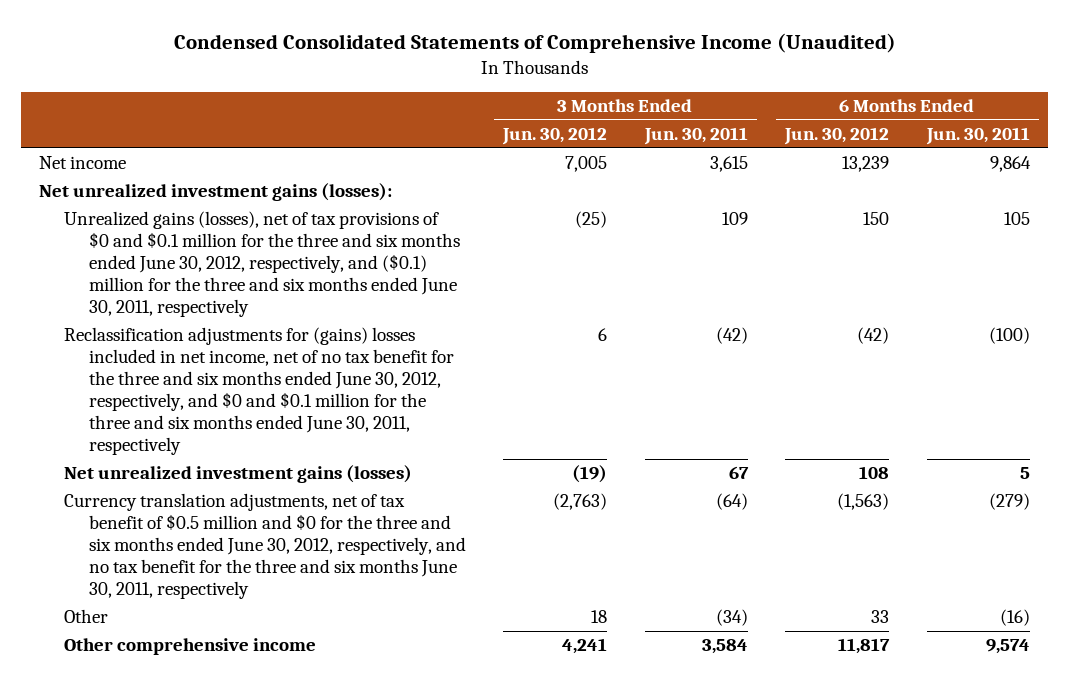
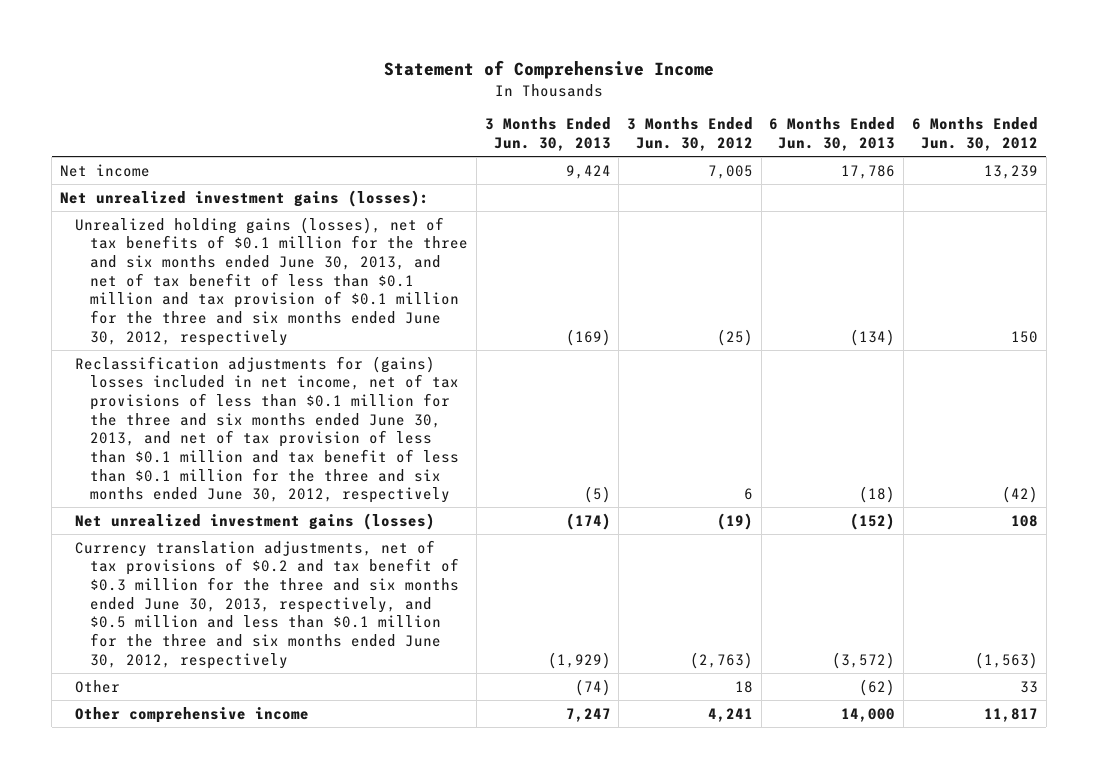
[173,32,896,53] Condensed Consolidated Statements of Comprehensive Income (Unaudited) -> [384,60,715,80] Statement of Comprehensive Income
[643,127,748,146] Jun. 30, 2011 -> none
[925,127,1030,146] Jun. 30, 2011 -> none
none -> [484,117,611,152] 3 Months Ended Jun. 30, 2013
none -> [769,117,896,152] 6 Months Ended Jun. 30, 2013
[64,211,460,318] Unrealized gains (losses), net of tax provisions of $0 and $0.1 million for the three and six months ended June 30, 2012, respectively, and ($0.1) million for the three and six months ended June 30, 2011, respectively -> [75,216,469,346] Unrealized holding gains (losses), net of tax benefits of $0.1 million for the three and six months ended June 30, 2013, and net of tax benefit of less than $0.1 million and tax provision of $0.1 million for the three and six months ended June 30, 2012, respectively
[64,327,454,456] Reclassification adjustments for (gains) losses included in net income, net of no tax benefit for the three and six months ended June 30, 2012, respectively, and $0 and $0.1 million for the three and six months ended June 30, 2011, respectively -> [75,355,460,504] Reclassification adjustments for (gains) losses included in net income, net of tax provisions of less than $0.1 million for the three and six months ended June 30, 2013, and net of tax provision of less than $0.1 million and tax benefit of less than $0.1 million for the three and six months ended June 30, 2012, respectively
[64,493,466,600] Currency translation adjustments, net of tax benefit of $0.5 million and $0 for the three and six months ended June 30, 2012, respectively, and no tax benefit for the three and six months June 30, 2011, respectively -> [75,539,460,669] Currency translation adjustments, net of tax provisions of $0.2 and tax benefit of $0.3 million for the three and six months ended June 30, 2013, respectively, and $0.5 million and less than $0.1 million for the three and six months ended June 30, 2012, respectively

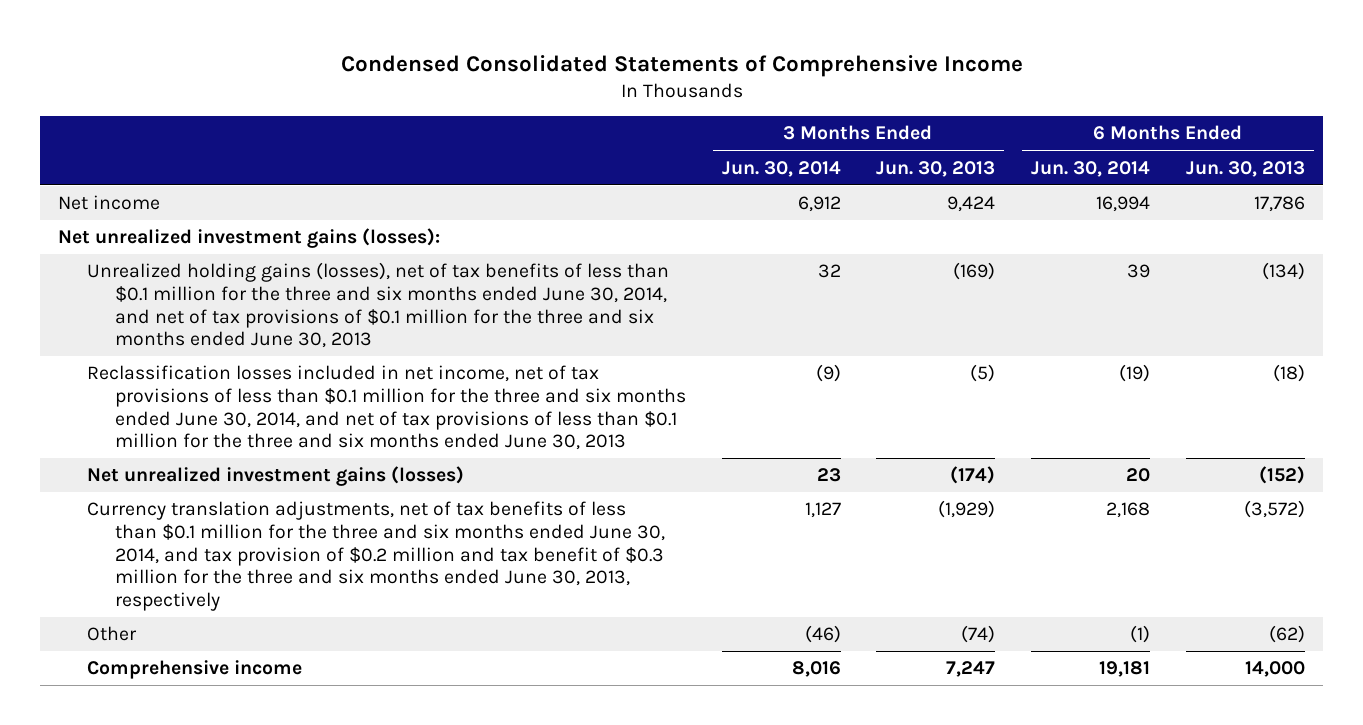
[384,60,715,80] Statement of Comprehensive Income -> [340,54,1023,77] Condensed Consolidated Statements of Comprehensive Income
[627,117,754,152] 3 Months Ended Jun. 30, 2012 -> none
[911,117,1038,152] 6 Months Ended Jun. 30, 2012 -> none
none -> [721,160,841,177] Jun. 30, 2014
none -> [1031,160,1151,177] Jun. 30, 2014
[75,216,469,346] Unrealized holding gains (losses), net of tax benefits of $0.1 million for the three and six months ended June 30, 2013, and net of tax benefit of less than $0.1 million and tax provision of $0.1 million for the three and six months ended June 30, 2012, respectively -> [86,262,669,349] Unrealized holding gains (losses), net of tax benefits of less than $0.1 million for the three and six months ended June 30, 2014, and net of tax provisions of $0.1 million for the three and six months ended June 30, 2013
[75,355,460,504] Reclassification adjustments for (gains) losses included in net income, net of tax provisions of less than $0.1 million for the three and six months ended June 30, 2013, and net of tax provision of less than $0.1 million and tax benefit of less than $0.1 million for the three and six months ended June 30, 2012, respectively -> [86,365,686,451] Reclassification losses included in net income, net of tax provisions of less than $0.1 million for the three and six months ended June 30, 2014, and net of tax provisions of less than $0.1 million for the three and six months ended June 30, 2013
[75,539,460,669] Currency translation adjustments, net of tax provisions of $0.2 and tax benefit of $0.3 million for the three and six months ended June 30, 2013, respectively, and $0.5 million and less than $0.1 million for the three and six months ended June 30, 2012, respectively -> [86,501,665,612] Currency translation adjustments, net of tax benefits of less than $0.1 million for the three and six months ended June 30, 2014, and tax provision of $0.2 million and tax benefit of $0.3 million for the three and six months ended June 30, 2013, respectively
[75,706,310,723] Other comprehensive income -> [86,660,302,680] Comprehensive income

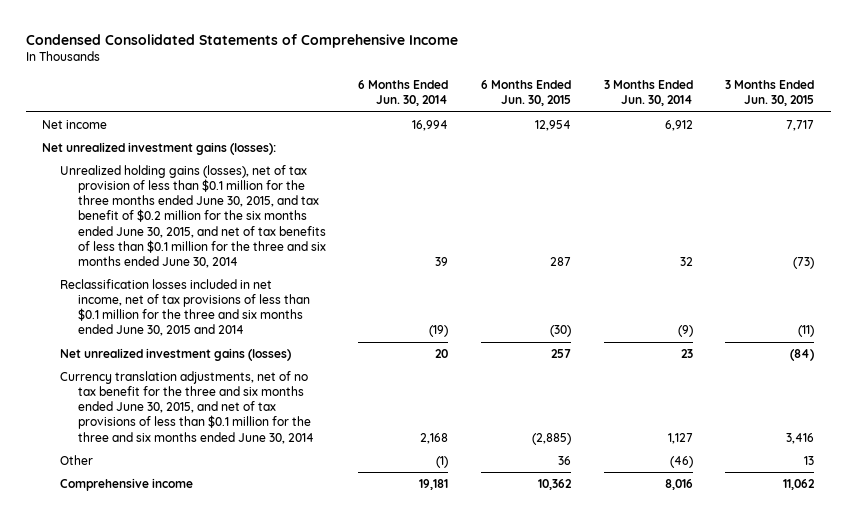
[876,160,996,177] Jun. 30, 2013 -> none
[1185,160,1305,177] Jun. 30, 2013 -> none
none -> [480,80,571,107] 6 Months Ended Jun. 30, 2015
none -> [725,80,815,107] 3 Months Ended Jun. 30, 2015
[86,262,669,349] Unrealized holding gains (losses), net of tax benefits of less than $0.1 million for the three and six months ended June 30, 2014, and net of tax provisions of $0.1 million for the three and six months ended June 30, 2013 -> [59,164,326,269] Unrealized holding gains (losses), net of tax provision of less than $0.1 million for the three months ended June 30, 2015, and tax benefit of $0.2 million for the six months ended June 30, 2015, and net of tax benefits of less than $0.1 million for the three and six months ended June 30, 2014
[86,365,686,451] Reclassification losses included in net income, net of tax provisions of less than $0.1 million for the three and six months ended June 30, 2014, and net of tax provisions of less than $0.1 million for the three and six months ended June 30, 2013 -> [59,278,310,337] Reclassification losses included in net income, net of tax provisions of less than $0.1 million for the three and six months ended June 30, 2015 and 2014
[86,501,665,612] Currency translation adjustments, net of tax benefits of less than $0.1 million for the three and six months ended June 30, 2014, and tax provision of $0.2 million and tax benefit of $0.3 million for the three and six months ended June 30, 2013, respectively -> [59,370,314,444] Currency translation adjustments, net of no tax benefit for the three and six months ended June 30, 2015, and net of tax provisions of less than $0.1 million for the three and six months ended June 30, 2014

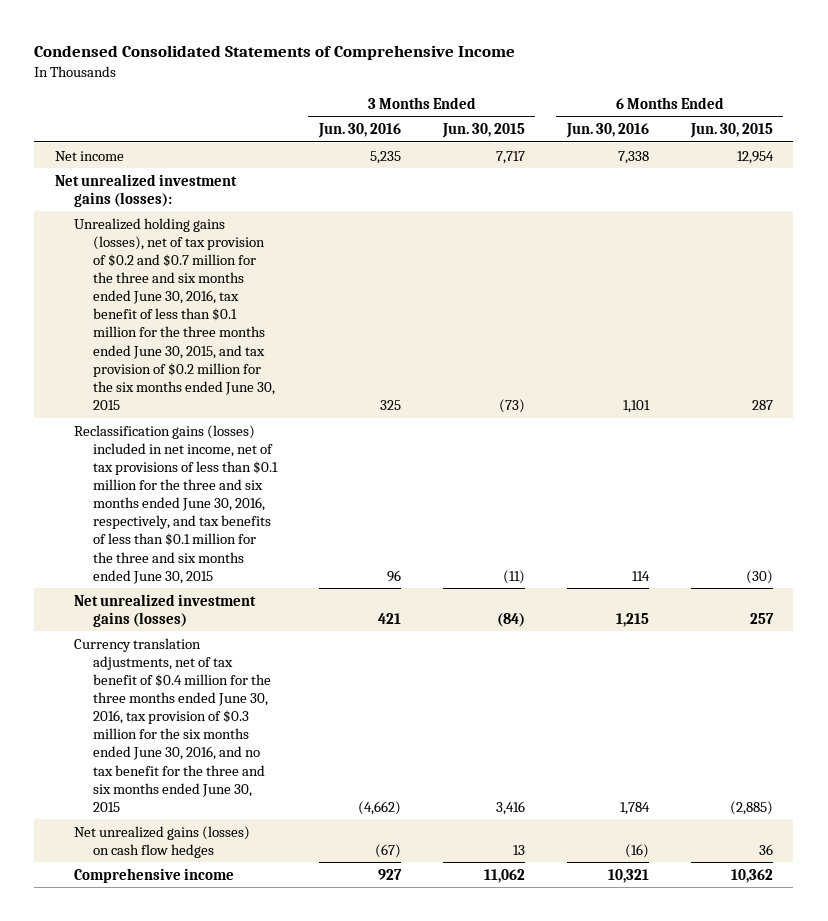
[358,80,449,107] 6 Months Ended Jun. 30, 2014 -> none
[603,80,693,107] 3 Months Ended Jun. 30, 2014 -> none
none -> [317,123,401,139] Jun. 30, 2016
none -> [565,123,649,139] Jun. 30, 2016
[59,164,326,269] Unrealized holding gains (losses), net of tax provision of less than $0.1 million for the three months ended June 30, 2015, and tax benefit of $0.2 million for the six months ended June 30, 2015, and net of tax benefits of less than $0.1 million for the three and six months ended June 30, 2014 -> [73,217,275,410] Unrealized holding gains (losses), net of tax provision of $0.2 and $0.7 million for the three and six months ended June 30, 2016, tax benefit of less than $0.1 million for the three months ended June 30, 2015, and tax provision of $0.2 million for the six months ended June 30, 2015
[59,278,310,337] Reclassification losses included in net income, net of tax provisions of less than $0.1 million for the three and six months ended June 30, 2015 and 2014 -> [73,424,278,584] Reclassification gains (losses) included in net income, net of tax provisions of less than $0.1 million for the three and six months ended June 30, 2016, respectively, and tax benefits of less than $0.1 million for the three and six months ended June 30, 2015
[59,370,314,444] Currency translation adjustments, net of no tax benefit for the three and six months ended June 30, 2015, and net of tax provisions of less than $0.1 million for the three and six months ended June 30, 2014 -> [73,637,271,812] Currency translation adjustments, net of tax benefit of $0.4 million for the three months ended June 30, 2016, tax provision of $0.3 million for the six months ended June 30, 2016, and no tax benefit for the three and six months ended June 30, 2015
[59,454,93,465] Other -> [73,825,250,858] Net unrealized gains (losses) on cash flow hedges

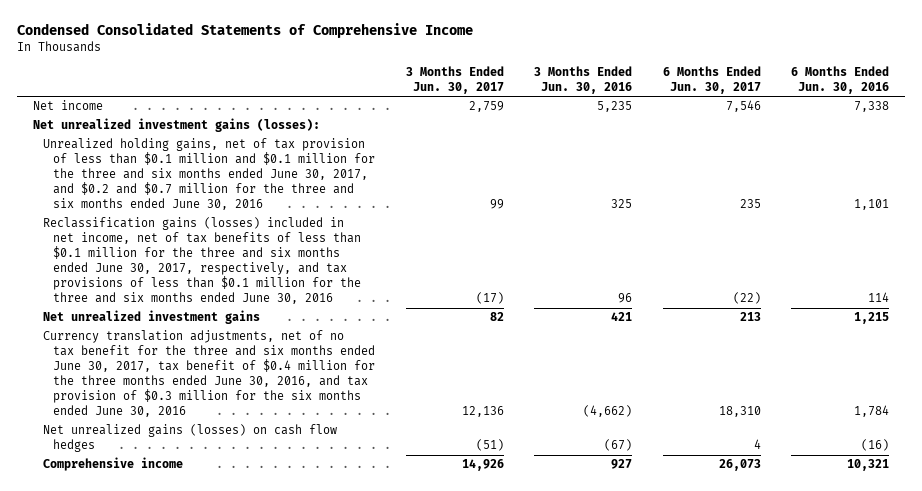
[441,123,525,139] Jun. 30, 2015 -> none
[689,123,773,139] Jun. 30, 2015 -> none
none -> [405,65,504,94] 3 Months Ended Jun. 30, 2017
none -> [662,65,761,94] 6 Months Ended Jun. 30, 2017
[73,217,275,410] Unrealized holding gains (losses), net of tax provision of $0.2 and $0.7 million for the three and six months ended June 30, 2016, tax benefit of less than $0.1 million for the three months ended June 30, 2015, and tax provision of $0.2 million for the six months ended June 30, 2015 -> [42,138,376,211] Unrealized holding gains, net of tax provision of less than $0.1 million and $0.1 million for the three and six months ended June 30, 2017, and $0.2 and $0.7 million for the three and six months ended June 30, 2016
[73,424,278,584] Reclassification gains (losses) included in net income, net of tax provisions of less than $0.1 million for the three and six months ended June 30, 2016, respectively, and tax benefits of less than $0.1 million for the three and six months ended June 30, 2015 -> [42,217,362,305] Reclassification gains (losses) included in net income, net of tax benefits of less than $0.1 million for the three and six months ended June 30, 2017, respectively, and tax provisions of less than $0.1 million for the three and six months ended June 30, 2016
[73,593,256,627] Net unrealized investment gains (losses) -> [42,310,260,325] Net unrealized investment gains
[73,637,271,812] Currency translation adjustments, net of tax benefit of $0.4 million for the three months ended June 30, 2016, tax provision of $0.3 million for the six months ended June 30, 2016, and no tax benefit for the three and six months ended June 30, 2015 -> [42,330,376,418] Currency translation adjustments, net of no tax benefit for the three and six months ended June 30, 2017, tax benefit of $0.4 million for the three months ended June 30, 2016, and tax provision of $0.3 million for the six months ended June 30, 2016

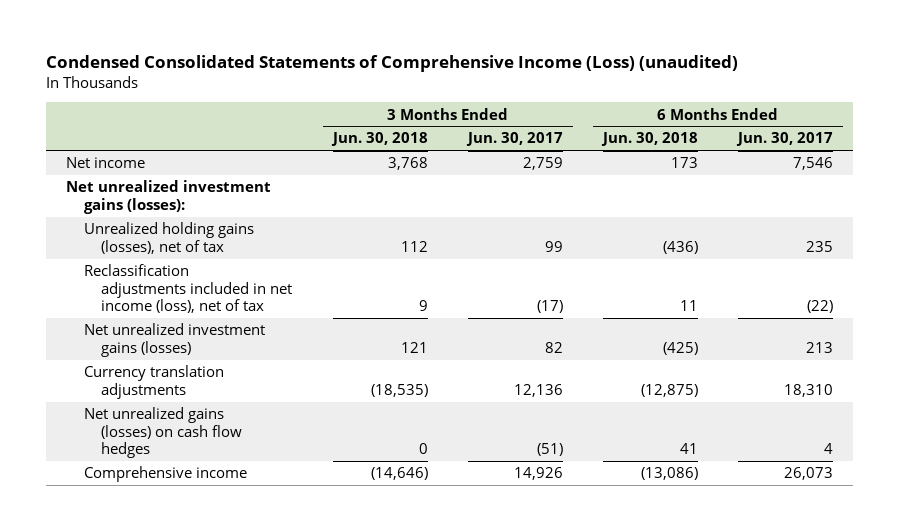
[17,23,474,39] Condensed Consolidated Statements of Comprehensive Income -> [45,55,738,73] Condensed Consolidated Statements of Comprehensive Income (Loss) (unaudited)
[534,65,633,94] 3 Months Ended Jun. 30, 2016 -> none
[791,65,890,94] 6 Months Ended Jun. 30, 2016 -> none
none -> [330,132,428,147] Jun. 30, 2018
none -> [601,132,699,147] Jun. 30, 2018
[42,138,376,211] Unrealized holding gains, net of tax provision of less than $0.1 million and $0.1 million for the three and six months ended June 30, 2017, and $0.2 and $0.7 million for the three and six months ended June 30, 2016 -> [83,222,254,254] Unrealized holding gains (losses), net of tax
[42,217,362,305] Reclassification gains (losses) included in net income, net of tax benefits of less than $0.1 million for the three and six months ended June 30, 2017, respectively, and tax provisions of less than $0.1 million for the three and six months ended June 30, 2016 -> [83,264,293,314] Reclassification adjustments included in net income (loss), net of tax
[42,310,260,325] Net unrealized investment gains -> [83,323,265,357] Net unrealized investment gains (losses)
[42,330,376,418] Currency translation adjustments, net of no tax benefit for the three and six months ended June 30, 2017, tax benefit of $0.4 million for the three months ended June 30, 2016, and tax provision of $0.3 million for the six months ended June 30, 2016 -> [83,365,224,399] Currency translation adjustments

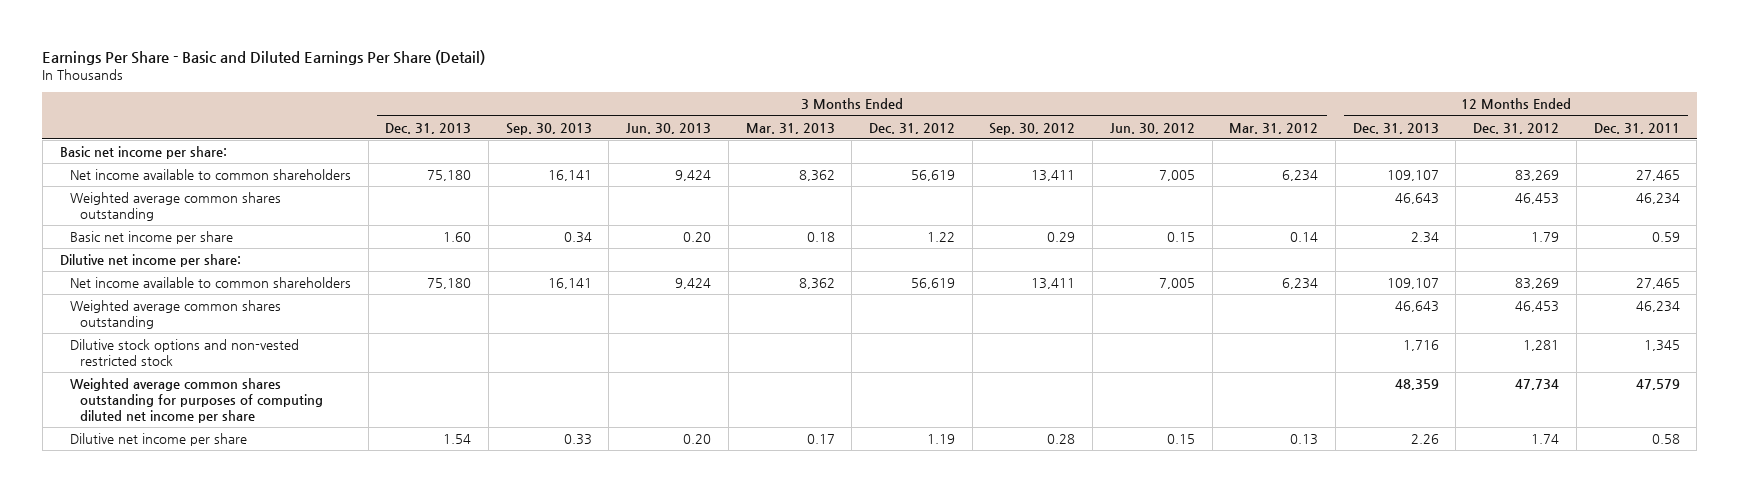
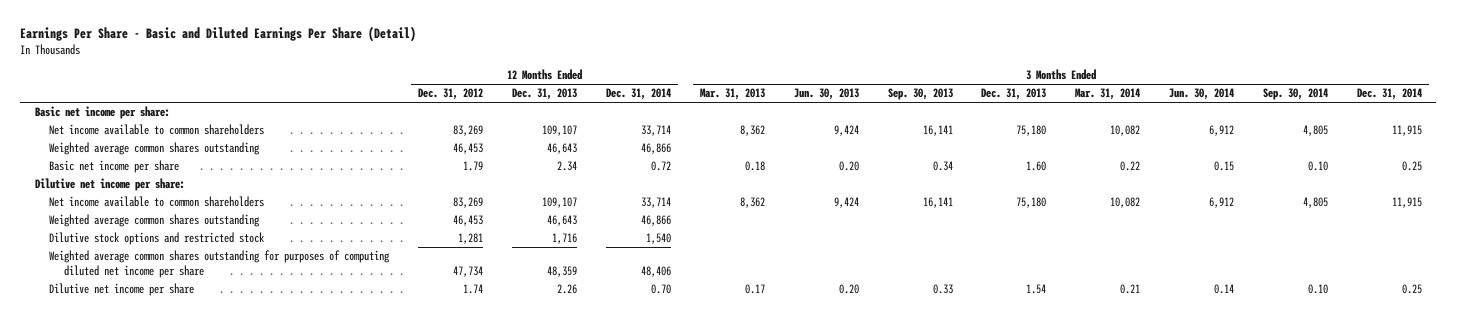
[868,122,955,134] Dec. 31, 2012 -> none
[989,122,1076,135] Sep. 30, 2012 -> none
[1109,122,1195,134] Jun. 30, 2012 -> none
[1229,122,1319,134] Mar. 31, 2012 -> none
[1593,122,1680,134] Dec. 31, 2011 -> none
none -> [605,88,671,101] Dec. 31, 2014
none -> [1075,88,1141,101] Mar. 31, 2014
none -> [1169,88,1235,101] Jun. 30, 2014
none -> [1263,88,1329,101] Sep. 30, 2014
none -> [1357,88,1423,101] Dec. 31, 2014
[69,339,299,367] Dilutive stock options and non-vested restricted stock -> [49,232,266,246] Dilutive stock options and restricted stock

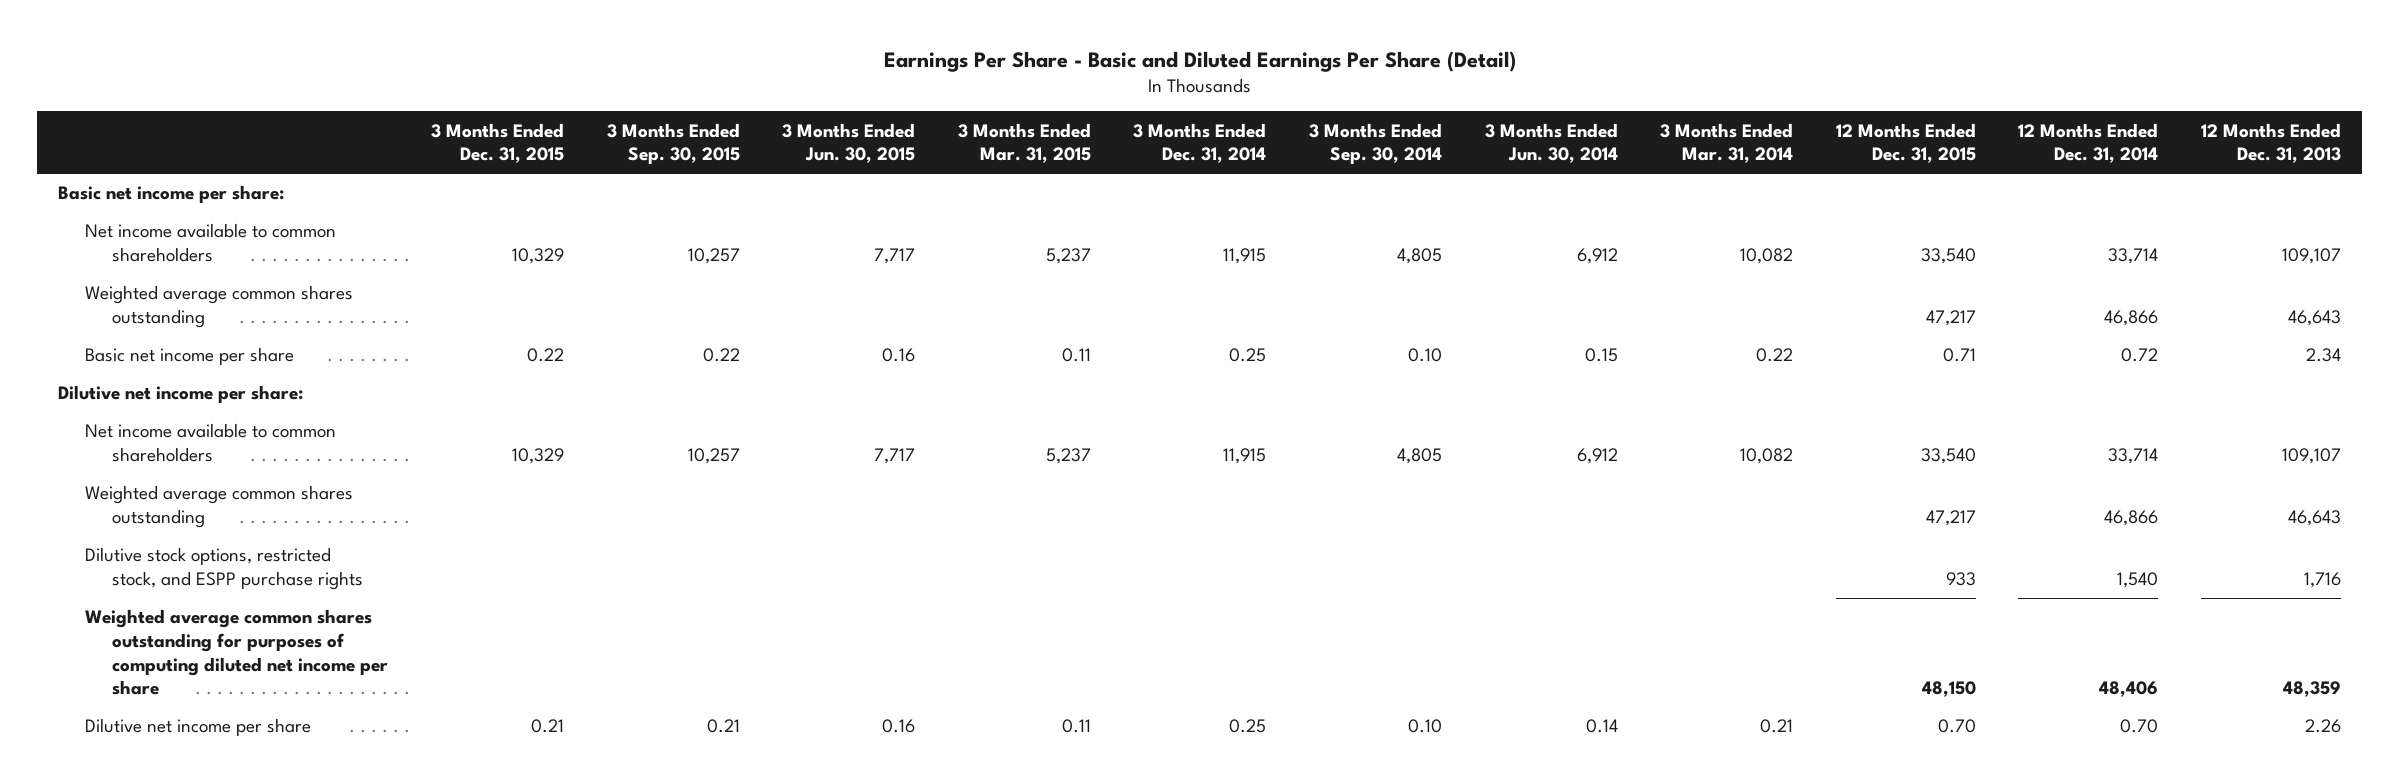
[418,88,484,101] Dec. 31, 2012 -> none
[699,88,765,101] Mar. 31, 2013 -> none
[793,88,859,101] Jun. 30, 2013 -> none
[887,88,953,101] Sep. 30, 2013 -> none
[981,88,1047,101] Dec. 31, 2013 -> none
none -> [430,122,564,164] 3 Months Ended Dec. 31, 2015
none -> [606,122,740,165] 3 Months Ended Sep. 30, 2015
none -> [782,122,916,164] 3 Months Ended Jun. 30, 2015
none -> [957,122,1091,164] 3 Months Ended Mar. 31, 2015
none -> [1835,122,1976,164] 12 Months Ended Dec. 31, 2015
[49,232,266,246] Dilutive stock options and restricted stock -> [85,547,364,591] Dilutive stock options, restricted stock, and ESPP purchase rights

